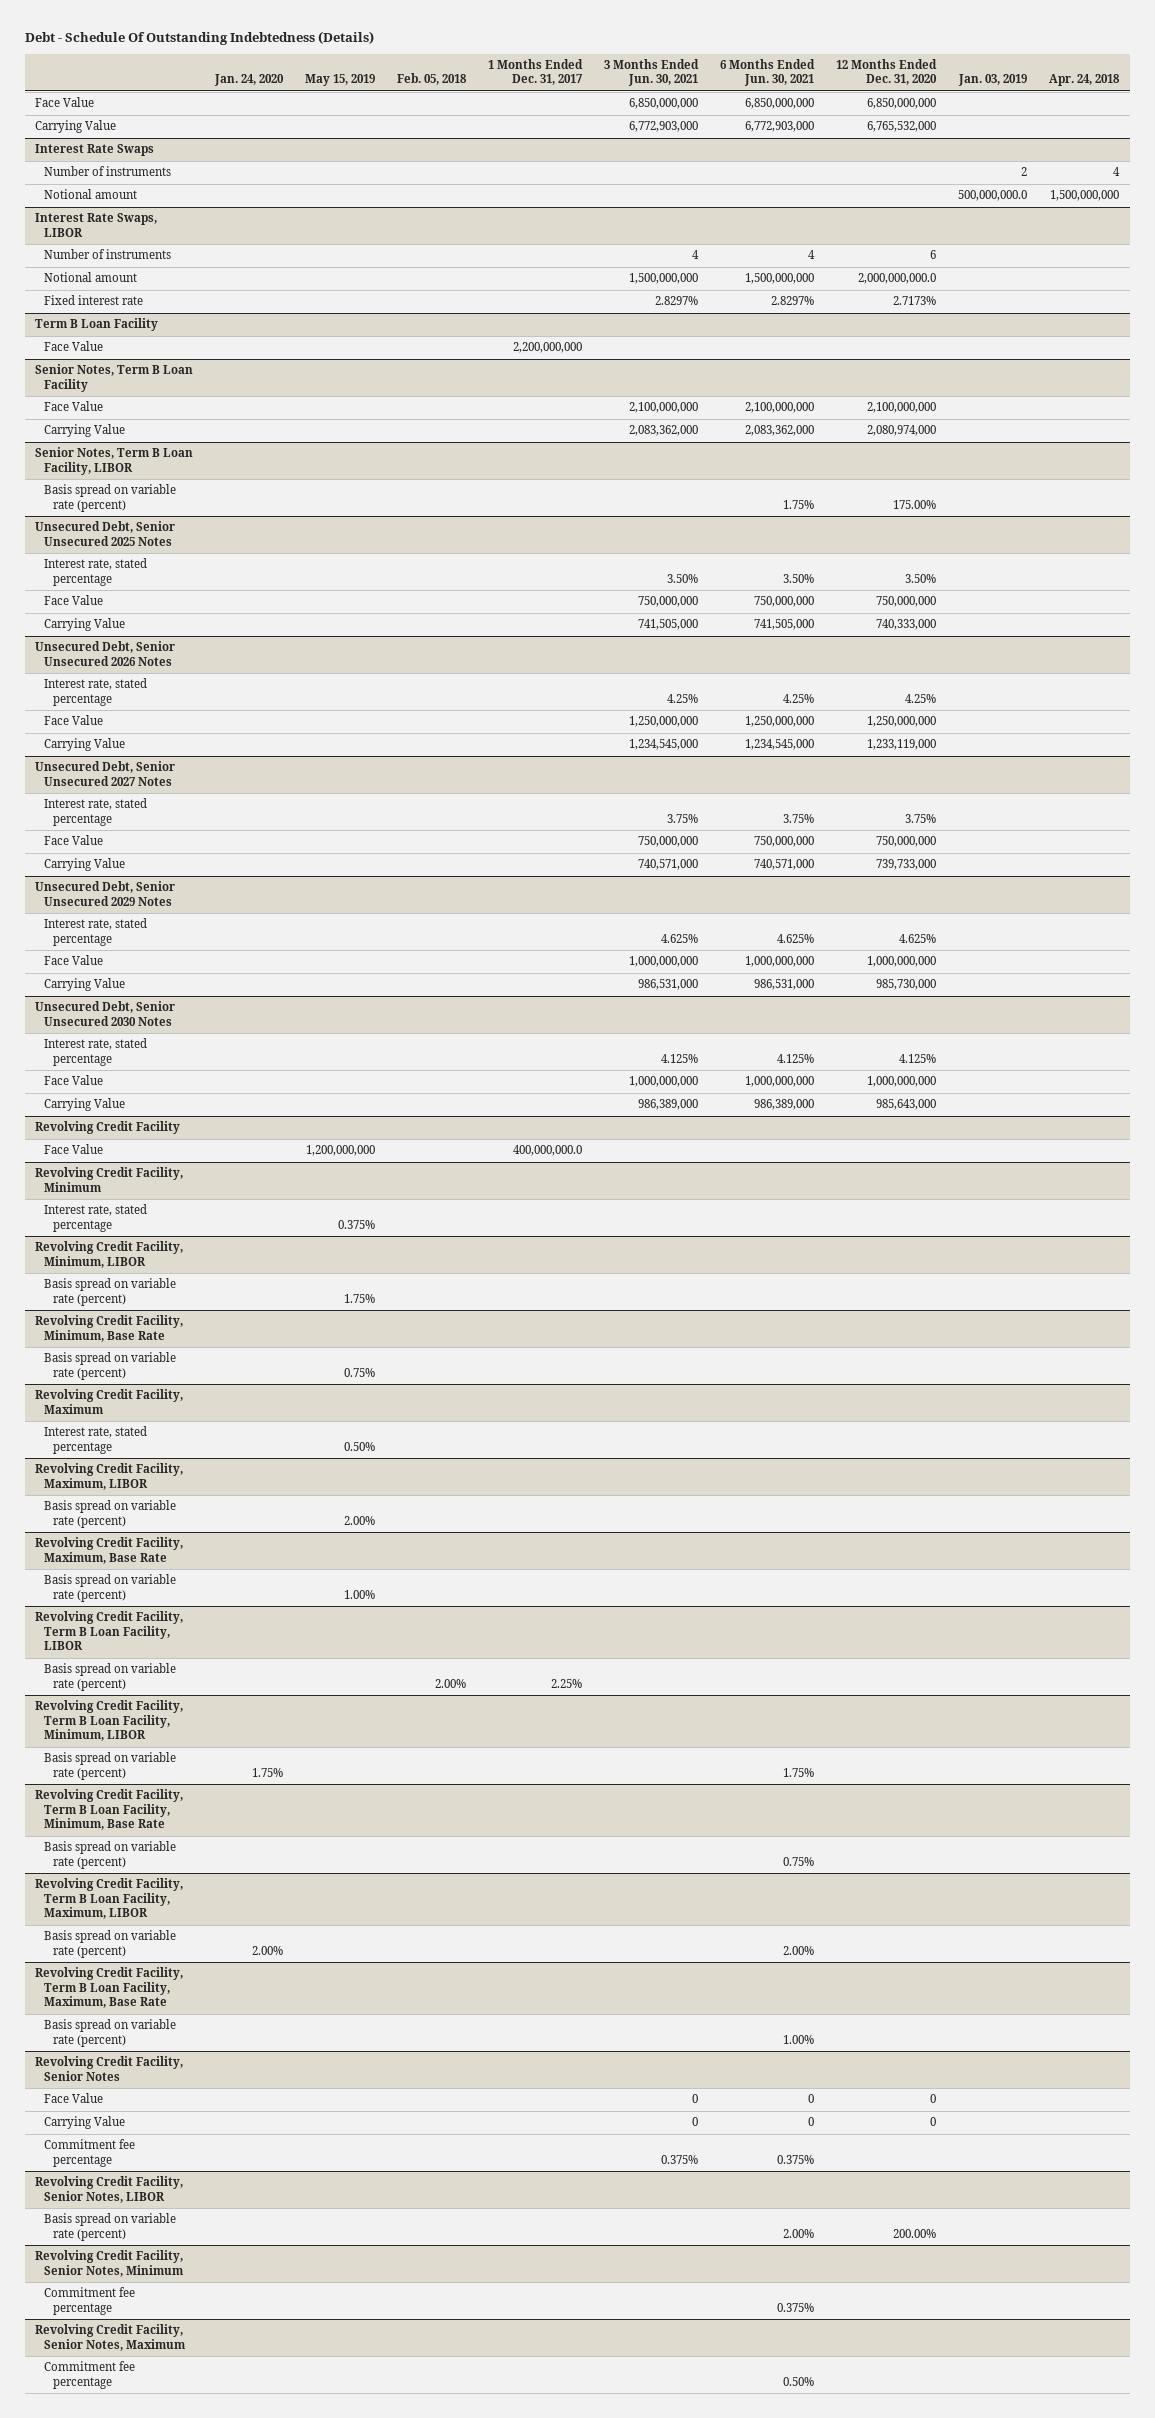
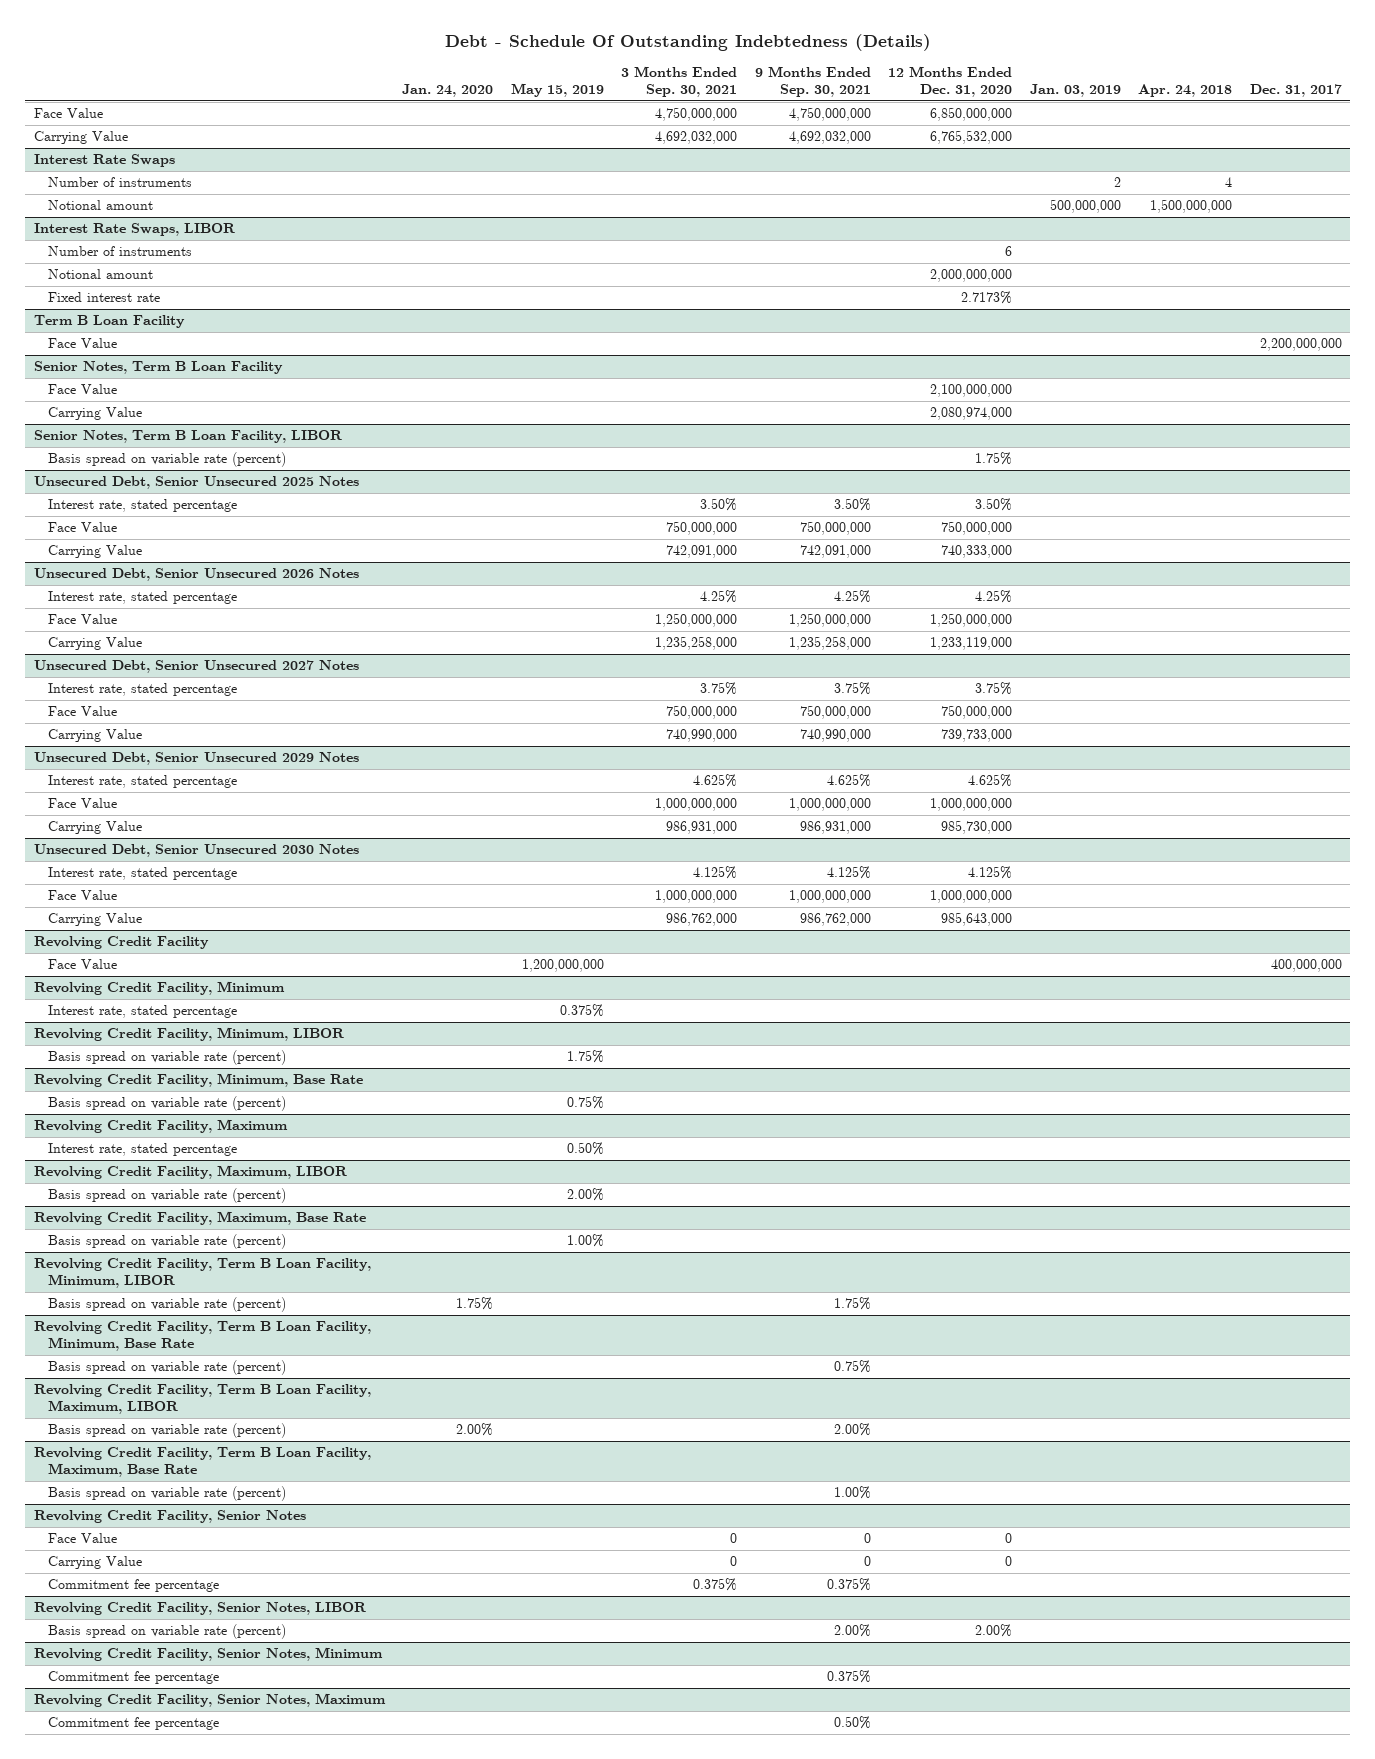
[397,73,468,86] Feb. 05, 2018 -> none
[488,58,584,86] 1 Months Ended Dec. 31, 2017 -> none
[604,58,700,87] 3 Months Ended Jun. 30, 2021 -> none
[720,58,816,87] 6 Months Ended Jun. 30, 2021 -> none
none -> [621,66,738,98] 3 Months Ended Sep. 30, 2021
none -> [754,66,871,98] 9 Months Ended Sep. 30, 2021
none -> [1249,84,1342,98] Dec. 31, 2017
[958,190,1028,202] 500,000,000.0 -> [1049,199,1121,214] 500,000,000
[858,273,937,285] 2,000,000,000.0 -> [930,269,1013,283] 2,000,000,000
[893,499,937,509] 175.00% -> [975,452,1013,466] 1.75%
[35,1611,184,1651] Revolving Credit Facility, Term B Loan Facility, LIBOR -> none
[44,1663,177,1691] Basis spread on variable rate (percent) -> none
[893,2228,937,2238] 200.00% -> [975,1624,1013,1638] 2.00%

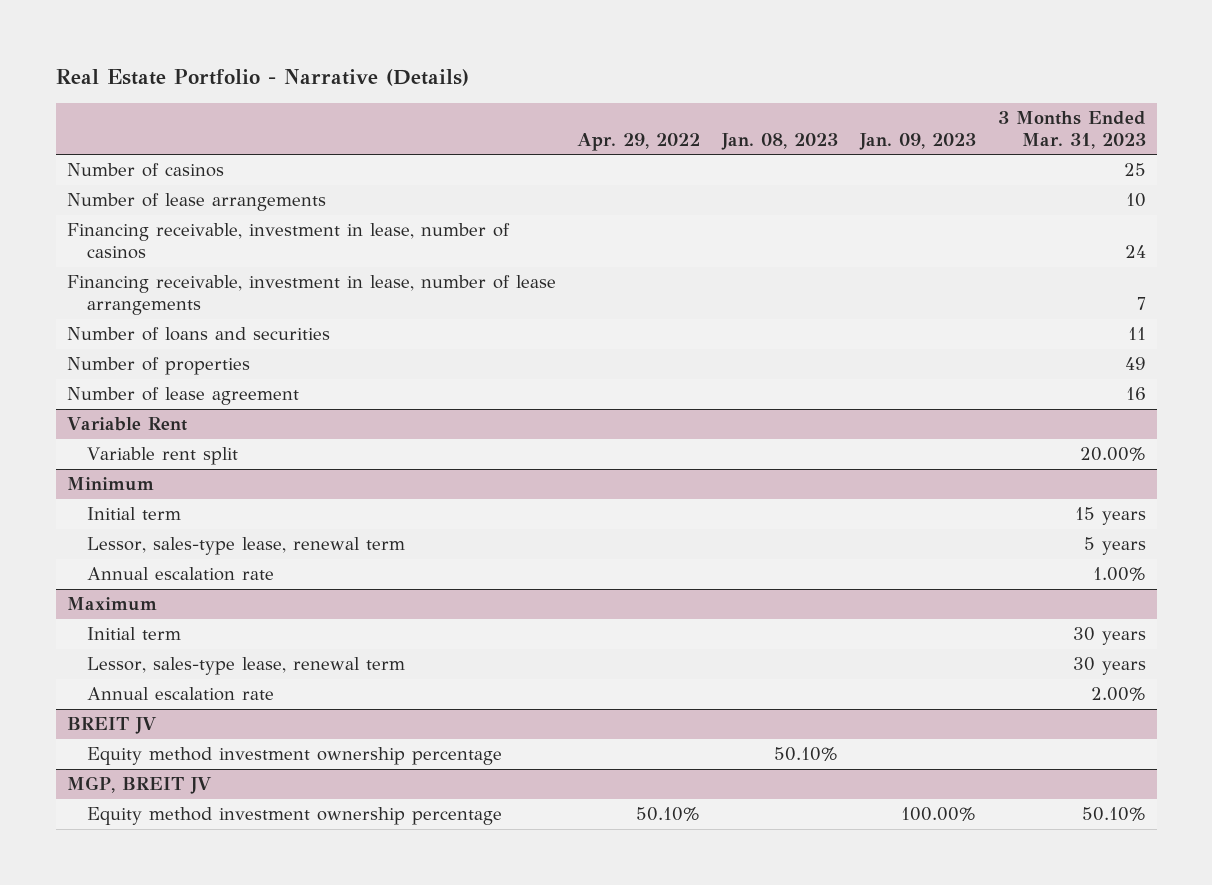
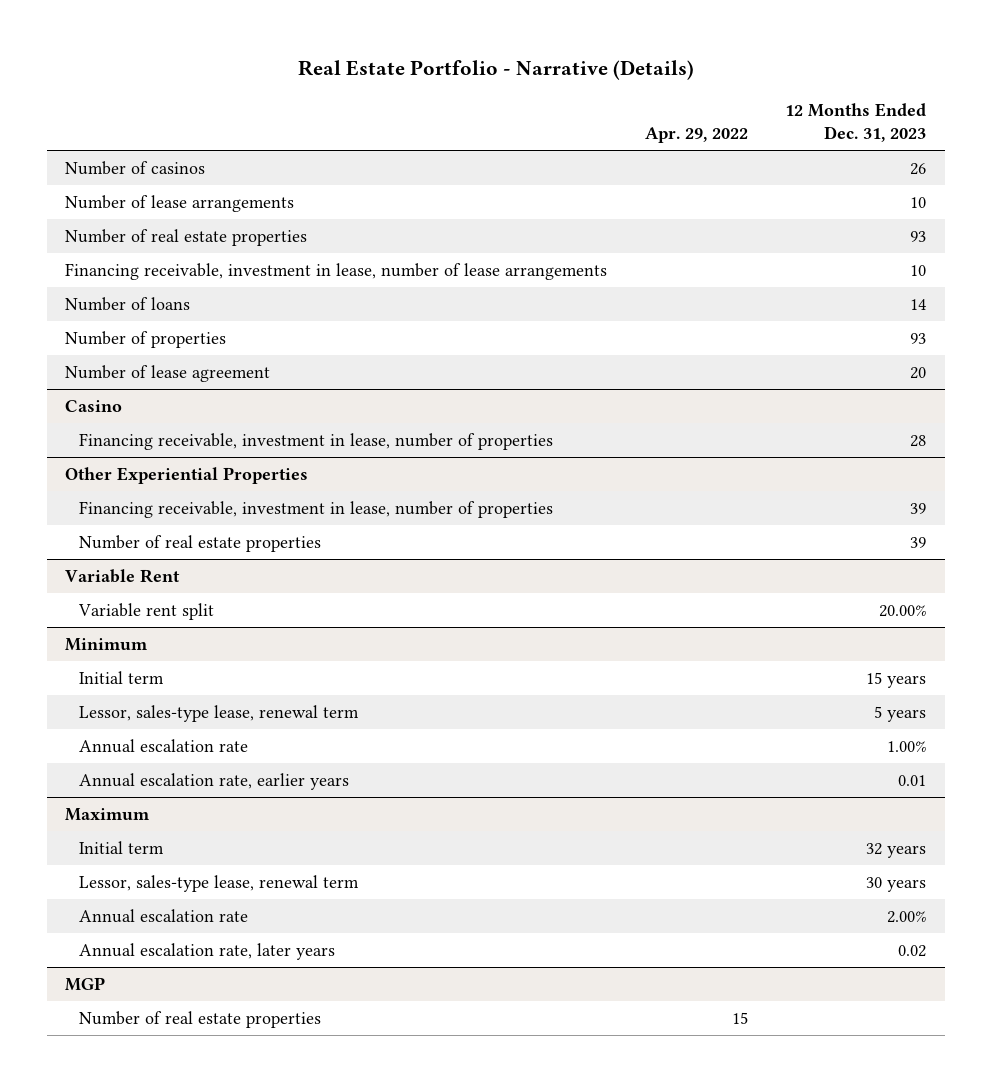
[721,132,839,150] Jan. 08, 2023 -> none
[858,132,976,150] Jan. 09, 2023 -> none
[997,111,1146,149] 3 Months Ended Mar. 31, 2023 -> none
none -> [785,103,927,142] 12 Months Ended Dec. 31, 2023
[66,223,510,259] Financing receivable, investment in lease, number of casinos -> none
none -> [65,229,308,247] Number of real estate properties
[66,327,330,342] Number of loans and securities -> [65,297,191,312] Number of loans
none -> [65,400,123,413] Casino
none -> [78,433,553,451] Financing receivable, investment in lease, number of properties
none -> [65,467,309,485] Other Experiential Properties
none -> [78,501,553,519] Financing receivable, investment in lease, number of properties
none -> [78,535,321,553] Number of real estate properties
none -> [78,773,349,791] Annual escalation rate, earlier years
[66,717,157,735] BREIT JV -> none
[86,747,502,766] Equity method investment ownership percentage -> none
[86,807,502,826] Equity method investment ownership percentage -> none
none -> [78,943,335,961] Annual escalation rate, later years
[66,776,212,795] MGP, BREIT JV -> [65,977,106,992] MGP
none -> [78,1011,321,1029] Number of real estate properties

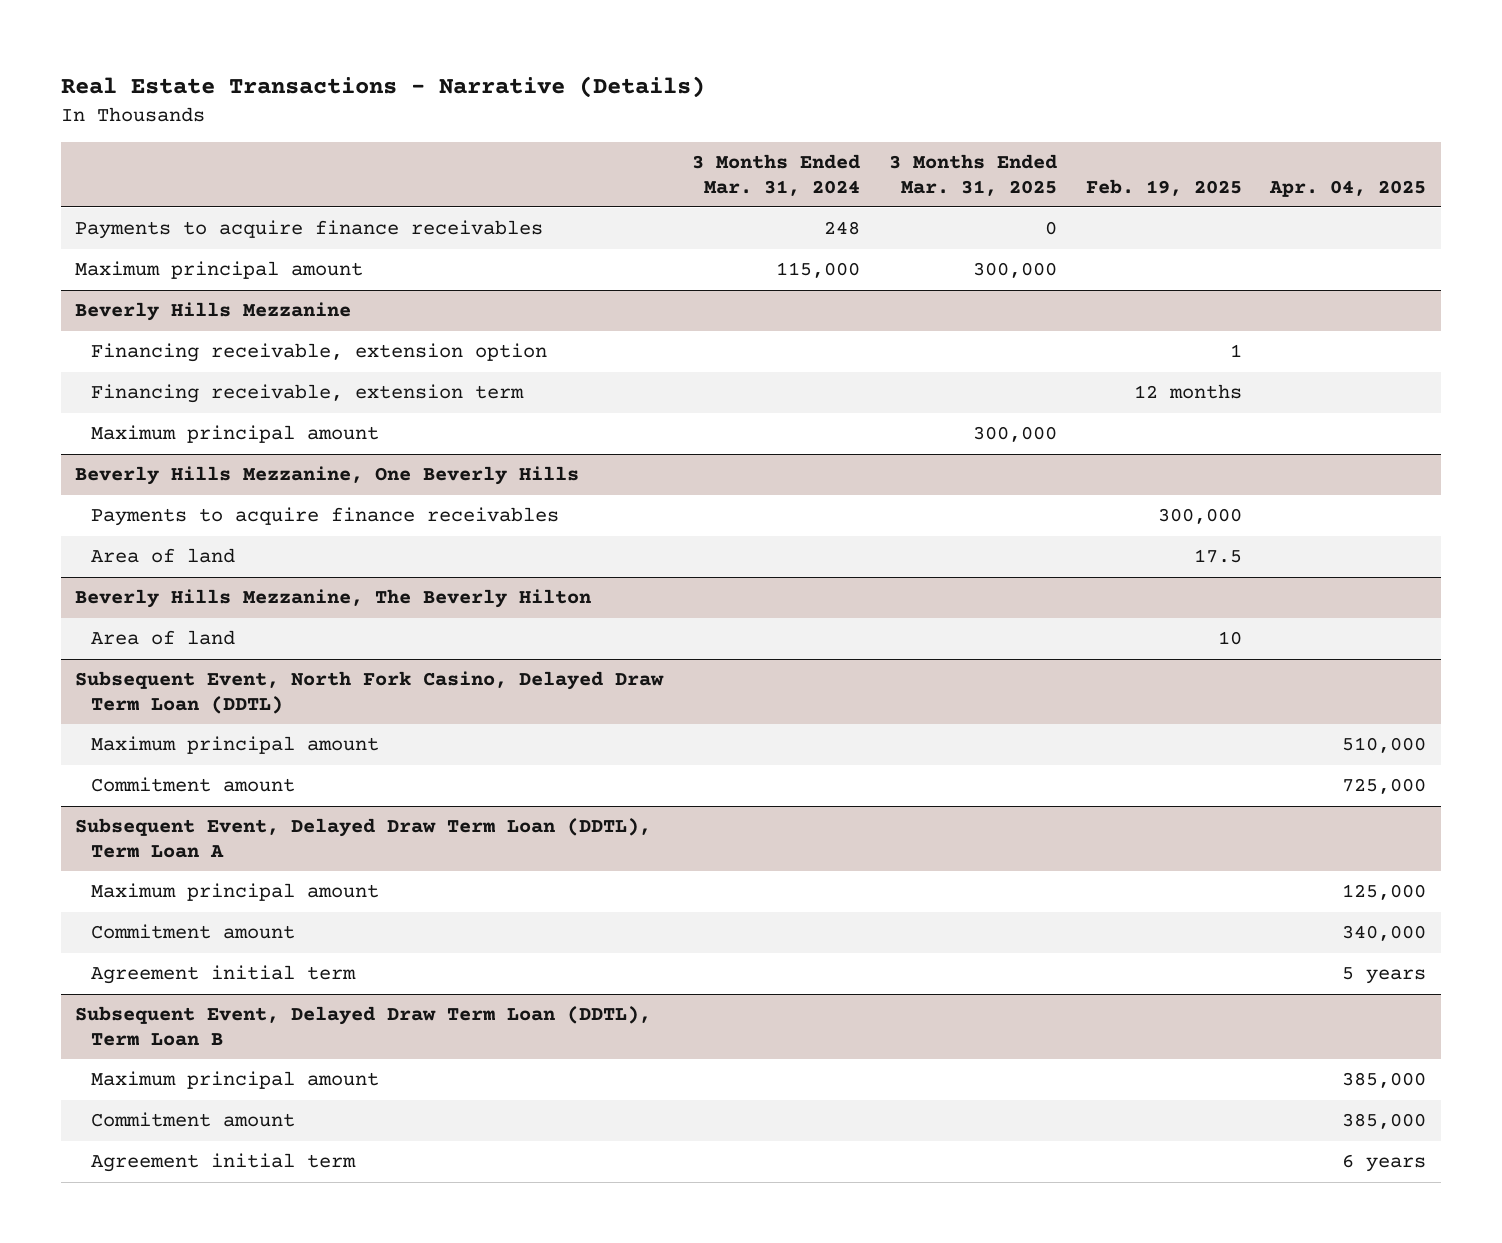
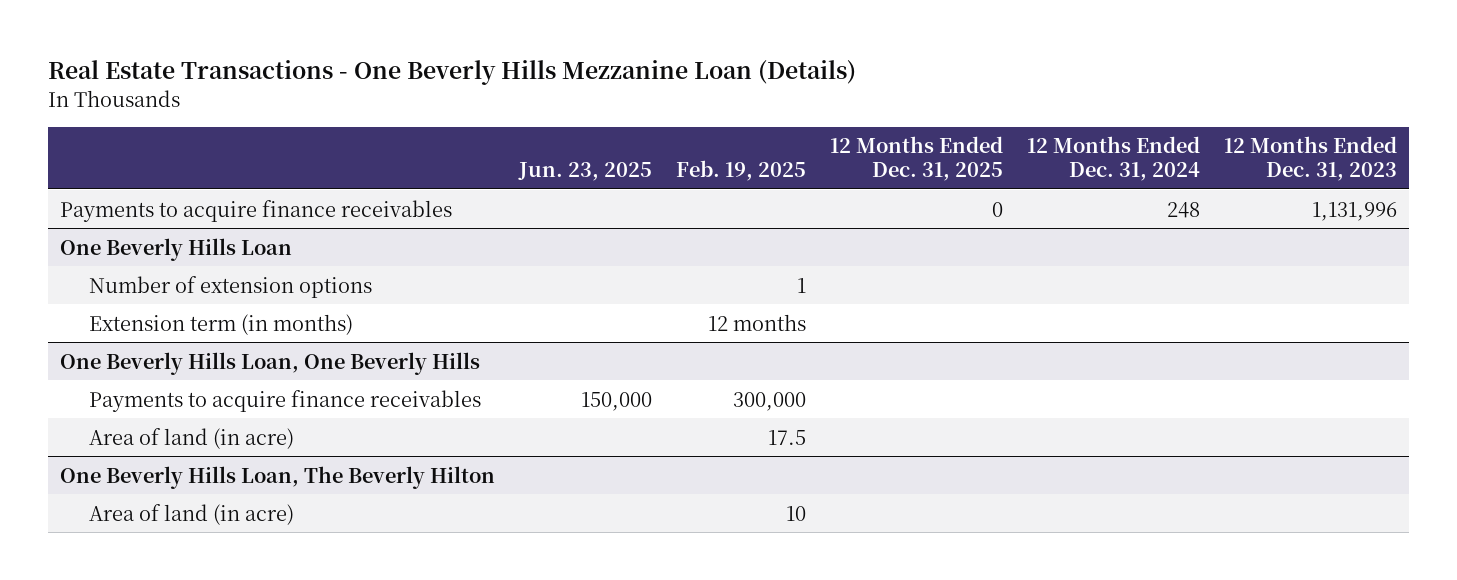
[61,76,706,99] Real Estate Transactions - Narrative (Details) -> [48,60,857,86] Real Estate Transactions - One Beverly Hills Mezzanine Loan (Details)
[692,154,861,196] 3 Months Ended Mar. 31, 2024 -> none
[888,154,1057,196] 3 Months Ended Mar. 31, 2025 -> none
[1269,179,1427,197] Apr. 04, 2025 -> none
none -> [518,162,653,182] Jun. 23, 2025
none -> [830,136,1004,182] 12 Months Ended Dec. 31, 2025
none -> [1027,136,1201,182] 12 Months Ended Dec. 31, 2024
none -> [1224,136,1398,182] 12 Months Ended Dec. 31, 2023
[75,261,364,280] Maximum principal amount -> none
[90,425,379,444] Maximum principal amount -> none
[75,302,352,322] Beverly Hills Mezzanine -> [60,237,293,261] One Beverly Hills Loan
[90,343,547,363] Financing receivable, extension option -> [88,275,372,298] Number of extension options
[90,384,524,404] Financing receivable, extension term -> [88,313,353,335] Extension term (in months)
[75,466,580,486] Beverly Hills Mezzanine, One Beverly Hills -> [60,351,481,375] One Beverly Hills Loan, One Beverly Hills
[75,671,665,714] Subsequent Event, North Fork Casino, Delayed Draw Term Loan (DDTL) -> none
[90,736,379,755] Maximum principal amount -> none
[90,777,295,793] Commitment amount -> none
[75,818,652,858] Subsequent Event, Delayed Draw Term Loan (DDTL), Term Loan A -> none
[90,883,379,902] Maximum principal amount -> none
[90,924,295,940] Commitment amount -> none
[90,965,356,985] Agreement initial term -> none
[75,1006,652,1046] Subsequent Event, Delayed Draw Term Loan (DDTL), Term Loan B -> none
[90,1071,379,1090] Maximum principal amount -> none
[90,1112,295,1128] Commitment amount -> none
[90,1153,356,1173] Agreement initial term -> none
[90,548,235,564] Area of land -> [88,427,294,449] Area of land (in acre)
[75,589,592,609] Beverly Hills Mezzanine, The Beverly Hilton -> [60,465,496,489] One Beverly Hills Loan, The Beverly Hilton
[90,630,235,646] Area of land -> [88,503,294,525] Area of land (in acre)

